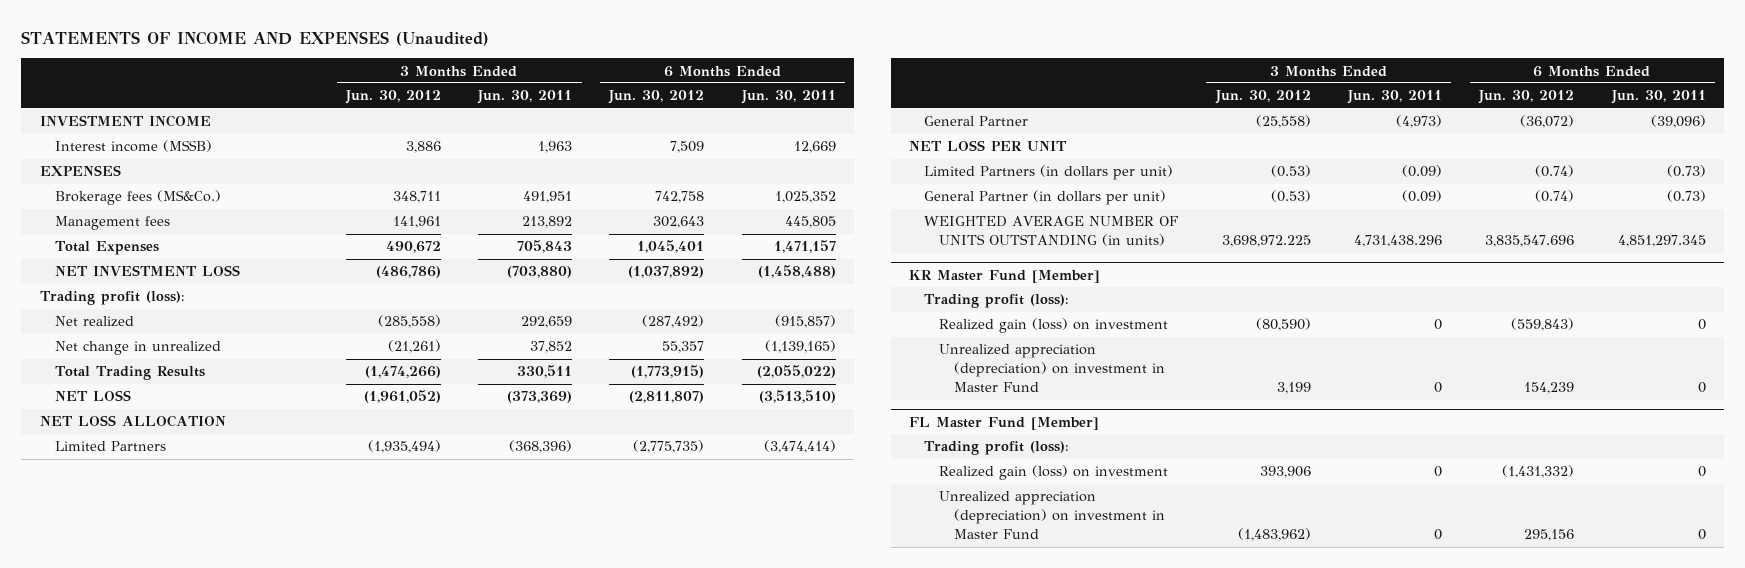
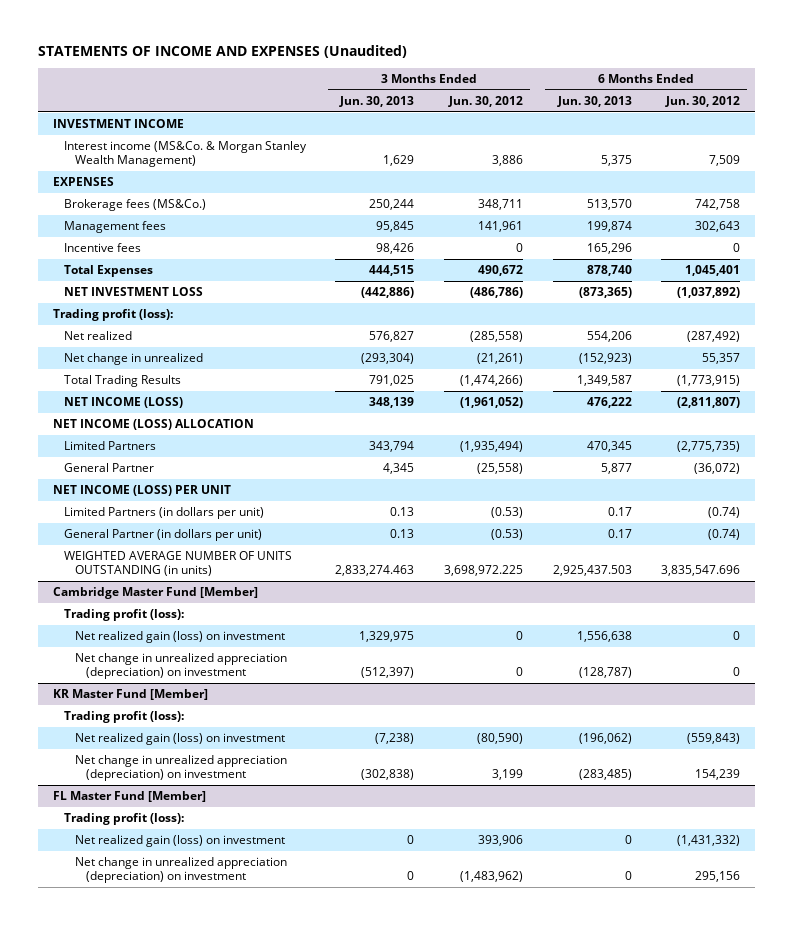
[477,90,573,105] Jun. 30, 2011 -> none
[740,90,836,105] Jun. 30, 2011 -> none
none -> [339,95,415,107] Jun. 30, 2013
none -> [556,95,632,107] Jun. 30, 2013
[54,140,212,153] Interest income (MSSB) -> [63,141,307,168] Interest income (MS&Co. & Morgan Stanley Wealth Management)
none -> [63,243,141,253] Incentive fees
[54,390,131,402] NET LOSS -> [63,397,183,409] NET INCOME (LOSS)
[39,415,226,428] NET LOSS ALLOCATION -> [52,419,254,431] NET INCOME (LOSS) ALLOCATION
[909,140,1068,152] NET LOSS PER UNIT -> [52,485,231,497] NET INCOME (LOSS) PER UNIT
none -> [52,587,258,600] Cambridge Master Fund [Member]
none -> [63,609,184,622] Trading profit (loss):
none -> [74,631,285,644] Net realized gain (loss) on investment
none -> [74,653,287,680] Net change in unrealized appreciation (depreciation) on investment
[939,318,1169,334] Realized gain (loss) on investment -> [74,733,285,746] Net realized gain (loss) on investment
[939,344,1166,393] Unrealized appreciation (depreciation) on investment in Master Fund -> [74,755,287,782] Net change in unrealized appreciation (depreciation) on investment
[939,465,1169,481] Realized gain (loss) on investment -> [74,835,285,848] Net realized gain (loss) on investment
[939,491,1166,540] Unrealized appreciation (depreciation) on investment in Master Fund -> [74,857,287,884] Net change in unrealized appreciation (depreciation) on investment

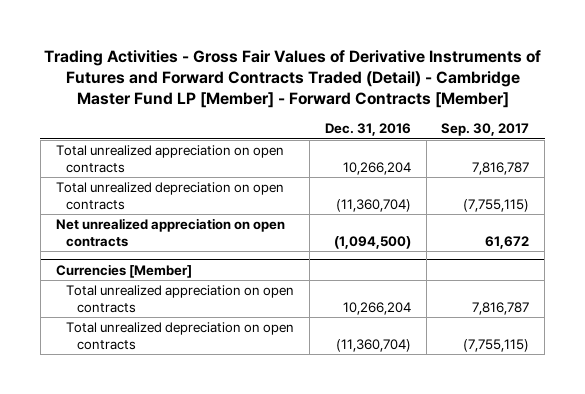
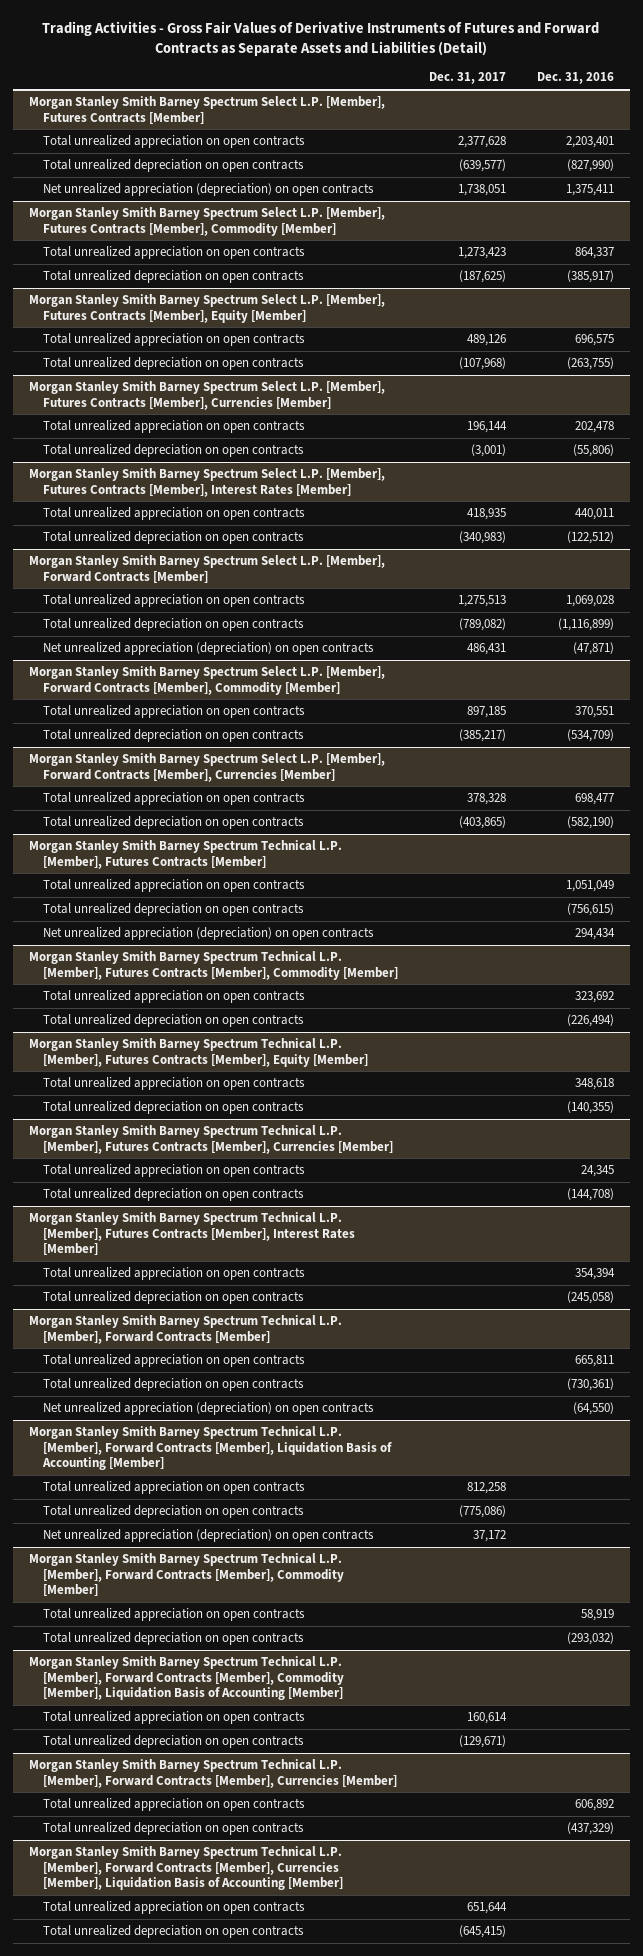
[43,49,541,109] Trading Activities - Gross Fair Values of Derivative Instruments of Futures and Forward Contracts Traded (Detail) - Cambridge Master Fund LP [Member] - Forward Contracts [Member] -> [42,20,600,56] Trading Activities - Gross Fair Values of Derivative Instruments of Futures and Forward Contracts as Separate Assets and Liabilities (Detail)
[441,123,530,137] Sep. 30, 2017 -> none
none -> [428,72,506,85] Dec. 31, 2017
[55,263,192,278] Currencies [Member] -> none
none -> [28,96,385,124] Morgan Stanley Smith Barney Spectrum Select L.P. [Member], Futures Contracts [Member]
[342,161,411,175] 10,266,204 -> [566,136,615,149] 2,203,401
[335,198,411,212] (11,360,704) -> [567,159,615,173] (827,990)
[55,218,285,247] Net unrealized appreciation on open contracts -> [42,183,374,197] Net unrealized appreciation (depreciation) on open contracts
[333,235,411,249] (1,094,500) -> [566,184,615,197] 1,375,411
none -> [28,207,385,236] Morgan Stanley Smith Barney Spectrum Select L.P. [Member], Futures Contracts [Member], Commodity [Member]
[342,301,411,315] 10,266,204 -> [575,247,615,260] 864,337
[335,338,411,352] (11,360,704) -> [567,270,615,284] (385,917)
none -> [28,294,385,323] Morgan Stanley Smith Barney Spectrum Select L.P. [Member], Futures Contracts [Member], Equity [Member]
none -> [42,333,305,347] Total unrealized appreciation on open contracts
none -> [42,357,304,371] Total unrealized depreciation on open contracts
none -> [28,381,385,410] Morgan Stanley Smith Barney Spectrum Select L.P. [Member], Futures Contracts [Member], Currencies [Member]
none -> [42,420,305,434] Total unrealized appreciation on open contracts
none -> [42,444,304,458] Total unrealized depreciation on open contracts
none -> [28,468,385,497] Morgan Stanley Smith Barney Spectrum Select L.P. [Member], Futures Contracts [Member], Interest Rates [Member]
none -> [42,507,305,521] Total unrealized appreciation on open contracts
none -> [42,531,304,545] Total unrealized depreciation on open contracts
none -> [28,555,385,583] Morgan Stanley Smith Barney Spectrum Select L.P. [Member], Forward Contracts [Member]
none -> [42,594,305,608] Total unrealized appreciation on open contracts
none -> [42,618,304,632] Total unrealized depreciation on open contracts
none -> [42,642,374,656] Net unrealized appreciation (depreciation) on open contracts
none -> [28,666,385,695] Morgan Stanley Smith Barney Spectrum Select L.P. [Member], Forward Contracts [Member], Commodity [Member]
none -> [42,705,305,719] Total unrealized appreciation on open contracts
none -> [42,729,304,743] Total unrealized depreciation on open contracts
none -> [28,753,385,782] Morgan Stanley Smith Barney Spectrum Select L.P. [Member], Forward Contracts [Member], Currencies [Member]
none -> [42,792,305,806] Total unrealized appreciation on open contracts
none -> [42,816,304,830] Total unrealized depreciation on open contracts
none -> [28,840,342,869] Morgan Stanley Smith Barney Spectrum Technical L.P. [Member], Futures Contracts [Member]
none -> [42,879,305,893] Total unrealized appreciation on open contracts
none -> [42,903,304,917] Total unrealized depreciation on open contracts
none -> [42,927,374,941] Net unrealized appreciation (depreciation) on open contracts
none -> [28,951,398,980] Morgan Stanley Smith Barney Spectrum Technical L.P. [Member], Futures Contracts [Member], Commodity [Member]
none -> [42,990,305,1004] Total unrealized appreciation on open contracts
none -> [42,1014,304,1028] Total unrealized depreciation on open contracts
none -> [28,1038,368,1067] Morgan Stanley Smith Barney Spectrum Technical L.P. [Member], Futures Contracts [Member], Equity [Member]
none -> [42,1077,305,1091] Total unrealized appreciation on open contracts
none -> [42,1101,304,1115] Total unrealized depreciation on open contracts
none -> [28,1125,393,1154] Morgan Stanley Smith Barney Spectrum Technical L.P. [Member], Futures Contracts [Member], Currencies [Member]
none -> [42,1164,305,1178] Total unrealized appreciation on open contracts
none -> [42,1188,304,1202] Total unrealized depreciation on open contracts
none -> [28,1212,355,1256] Morgan Stanley Smith Barney Spectrum Technical L.P. [Member], Futures Contracts [Member], Interest Rates [Member]
none -> [42,1267,305,1281] Total unrealized appreciation on open contracts
none -> [42,1291,304,1305] Total unrealized depreciation on open contracts
none -> [28,1315,342,1344] Morgan Stanley Smith Barney Spectrum Technical L.P. [Member], Forward Contracts [Member]
none -> [42,1354,305,1368] Total unrealized appreciation on open contracts
none -> [42,1378,304,1392] Total unrealized depreciation on open contracts
none -> [42,1402,374,1416] Net unrealized appreciation (depreciation) on open contracts
none -> [28,1426,392,1471] Morgan Stanley Smith Barney Spectrum Technical L.P. [Member], Forward Contracts [Member], Liquidation Basis of Accounting [Member]
none -> [42,1481,305,1495] Total unrealized appreciation on open contracts
none -> [42,1505,304,1519] Total unrealized depreciation on open contracts
none -> [42,1529,374,1543] Net unrealized appreciation (depreciation) on open contracts
none -> [28,1553,344,1597] Morgan Stanley Smith Barney Spectrum Technical L.P. [Member], Forward Contracts [Member], Commodity [Member]
none -> [42,1608,305,1622] Total unrealized appreciation on open contracts
none -> [42,1632,304,1646] Total unrealized depreciation on open contracts
none -> [28,1656,344,1701] Morgan Stanley Smith Barney Spectrum Technical L.P. [Member], Forward Contracts [Member], Commodity [Member], Liquidation Basis of Accounting [Member]
none -> [42,1711,305,1725] Total unrealized appreciation on open contracts
none -> [42,1735,304,1749] Total unrealized depreciation on open contracts
none -> [28,1759,397,1788] Morgan Stanley Smith Barney Spectrum Technical L.P. [Member], Forward Contracts [Member], Currencies [Member]
none -> [42,1798,305,1812] Total unrealized appreciation on open contracts
none -> [42,1822,304,1836] Total unrealized depreciation on open contracts
none -> [28,1846,343,1891] Morgan Stanley Smith Barney Spectrum Technical L.P. [Member], Forward Contracts [Member], Currencies [Member], Liquidation Basis of Accounting [Member]
none -> [42,1901,305,1915] Total unrealized appreciation on open contracts
none -> [42,1925,304,1939] Total unrealized depreciation on open contracts

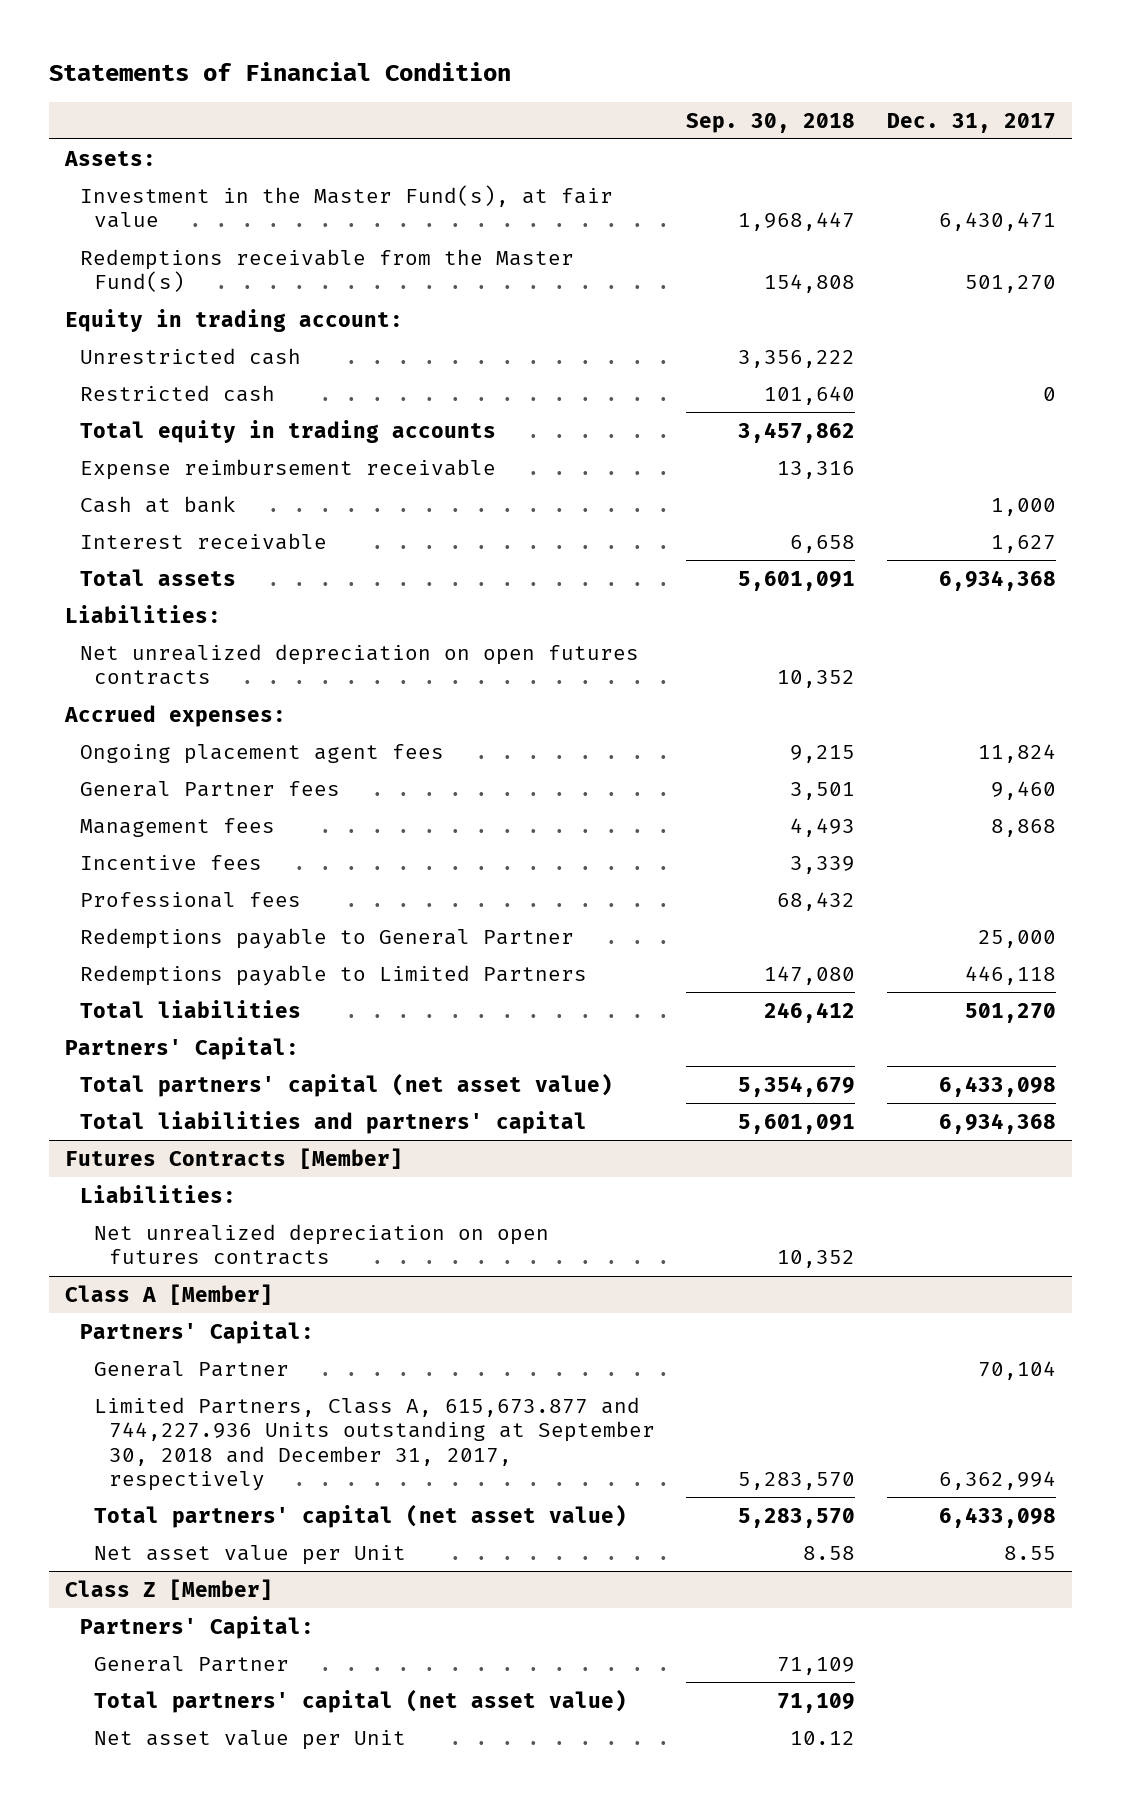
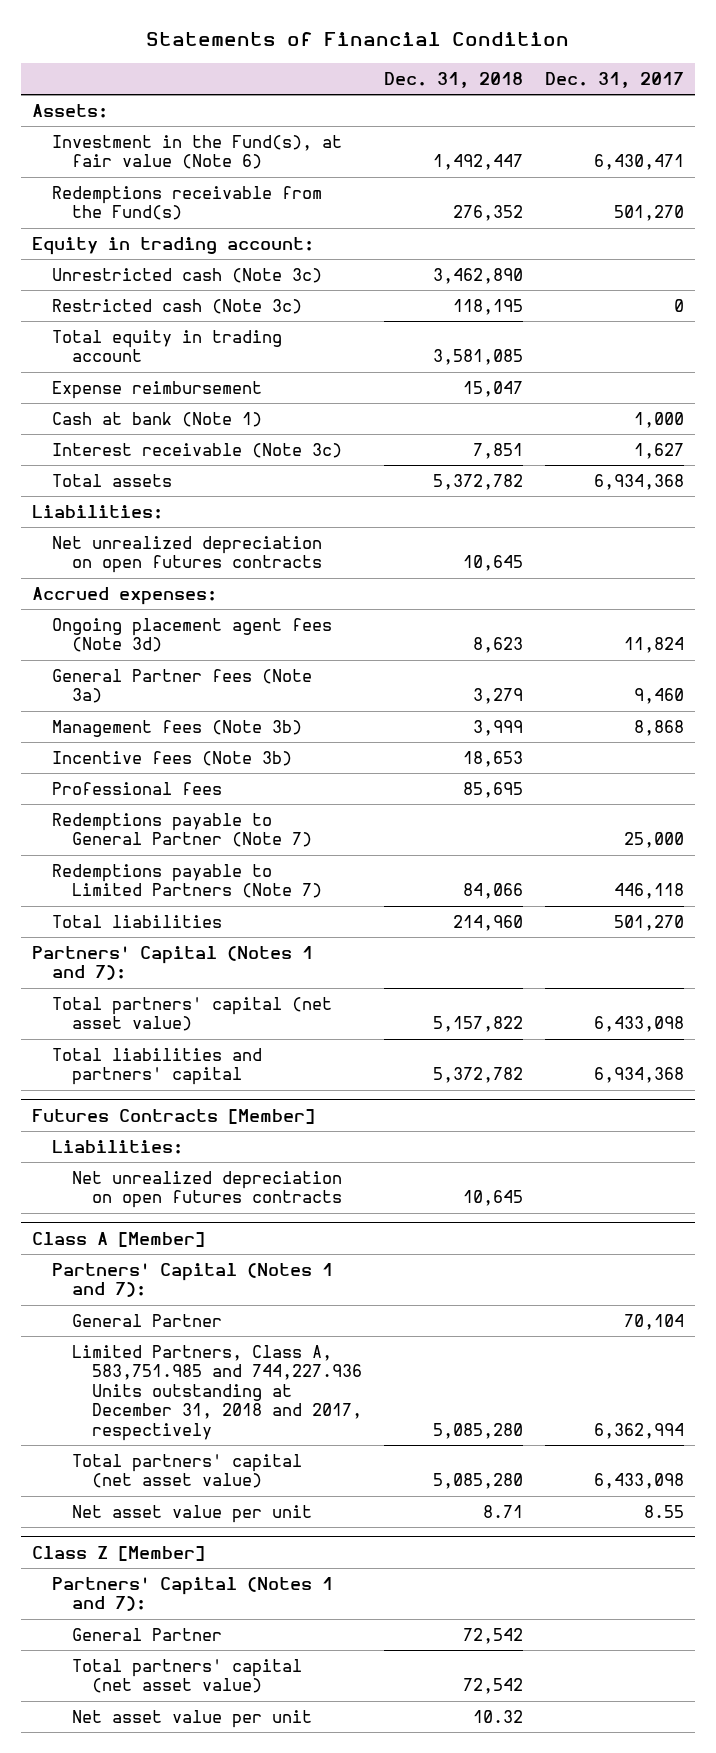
[686,112,856,133] Sep. 30, 2018 -> none
none -> [383,71,523,88] Dec. 31, 2018
[79,184,613,229] Investment in the Master Fund(s), at fair value -> [52,134,343,170] Investment in the Fund(s), at fair value (Note 6)
[79,248,574,293] Redemptions receivable from the Master Fund(s) -> [52,185,323,221] Redemptions receivable from the Fund(s)
[79,347,301,365] Unrestricted cash -> [52,267,323,283] Unrestricted cash (Note 3c)
[79,384,275,402] Restricted cash -> [52,298,303,314] Restricted cash (Note 3c)
[79,419,496,443] Total equity in trading accounts -> [52,329,283,363] Total equity in trading account
[79,458,496,480] Expense reimbursement receivable -> [52,380,263,399] Expense reimbursement
[79,495,236,513] Cash at bank -> [52,411,263,427] Cash at bank (Note 1)
[79,532,327,550] Interest receivable -> [52,442,343,458] Interest receivable (Note 3c)
[79,743,444,764] Ongoing placement agent fees -> [52,617,333,653] Ongoing placement agent fees (Note 3d)
[79,780,340,797] General Partner fees -> [52,668,313,704] General Partner fees (Note 3a)
[79,817,275,837] Management fees -> [52,719,303,737] Management fees (Note 3b)
[79,854,262,870] Incentive fees -> [52,750,293,766] Incentive fees (Note 3b)
[79,927,574,949] Redemptions payable to General Partner -> [52,812,312,848] Redemptions payable to General Partner (Note 7)
[79,964,587,986] Redemptions payable to Limited Partners -> [52,863,322,899] Redemptions payable to Limited Partners (Note 7)
[65,1036,300,1060] Partners' Capital: -> [32,945,314,981] Partners' Capital (Notes 1 and 7):
[79,1320,314,1344] Partners' Capital: -> [52,1262,334,1298] Partners' Capital (Notes 1 and 7):
[94,1396,655,1492] Limited Partners, Class A, 615,673.877 and 744,227.936 Units outstanding at September 30, 2018 and December 31, 2017, respectively -> [71,1344,362,1441] Limited Partners, Class A, 583,751.985 and 744,227.936 Units outstanding at December 31, 2018 and 2017, respectively
[94,1544,407,1565] Net asset value per Unit -> [71,1504,312,1523] Net asset value per unit
[79,1615,314,1639] Partners' Capital: -> [52,1576,334,1612] Partners' Capital (Notes 1 and 7):
[94,1729,407,1750] Net asset value per Unit -> [71,1709,312,1728] Net asset value per unit

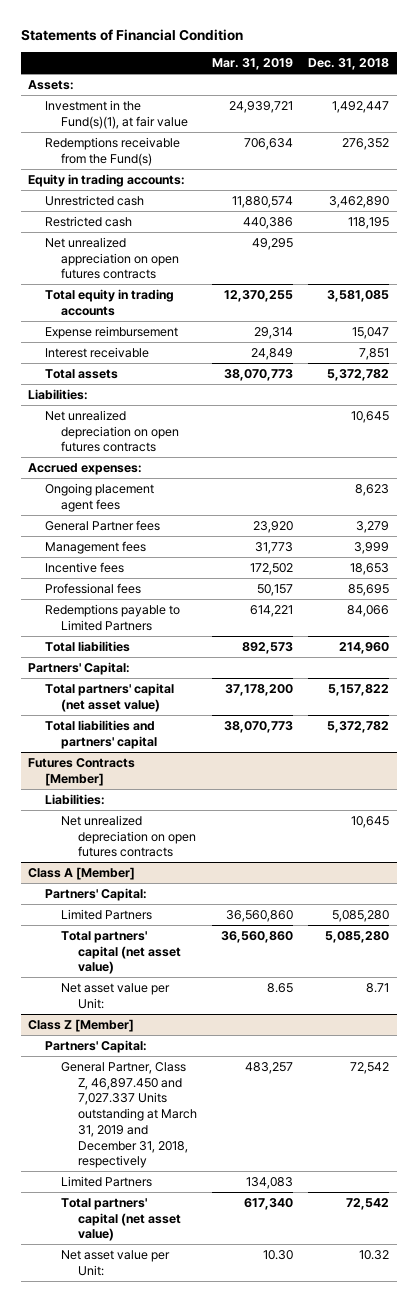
[544,71,684,88] Dec. 31, 2017 -> none
none -> [211,57,293,70] Mar. 31, 2019
[52,134,343,170] Investment in the Fund(s), at fair value (Note 6) -> [44,99,189,129] Investment in the Fund(s)(1), at fair value
[32,236,315,255] Equity in trading account: -> [28,173,186,187] Equity in trading accounts:
[52,267,323,283] Unrestricted cash (Note 3c) -> [44,194,144,206] Unrestricted cash
[52,298,303,314] Restricted cash (Note 3c) -> [44,215,132,227] Restricted cash
none -> [44,236,180,280] Net unrealized appreciation on open futures contracts
[52,329,283,363] Total equity in trading account -> [44,288,174,316] Total equity in trading accounts
[52,411,263,427] Cash at bank (Note 1) -> none
[52,442,343,458] Interest receivable (Note 3c) -> [44,346,149,358] Interest receivable
[52,617,333,653] Ongoing placement agent fees (Note 3d) -> [44,482,154,512] Ongoing placement agent fees
[52,668,313,704] General Partner fees (Note 3a) -> [44,519,160,531] General Partner fees
[52,719,303,737] Management fees (Note 3b) -> [44,540,146,554] Management fees
[52,750,293,766] Incentive fees (Note 3b) -> [44,561,124,573] Incentive fees
[52,812,312,848] Redemptions payable to General Partner (Note 7) -> none
[52,863,322,899] Redemptions payable to Limited Partners (Note 7) -> [44,603,180,631] Redemptions payable to Limited Partners
[32,945,314,981] Partners' Capital (Notes 1 and 7): -> [28,661,131,675] Partners' Capital:
[71,1313,222,1327] General Partner -> none
[52,1262,334,1298] Partners' Capital (Notes 1 and 7): -> [44,887,147,901] Partners' Capital:
[71,1344,362,1441] Limited Partners, Class A, 583,751.985 and 744,227.936 Units outstanding at December 31, 2018 and 2017, respectively -> [61,908,153,920] Limited Partners
[71,1504,312,1523] Net asset value per unit -> [61,982,171,1009] Net asset value per Unit:
[52,1576,334,1612] Partners' Capital (Notes 1 and 7): -> [44,1039,147,1053] Partners' Capital:
[71,1627,222,1641] General Partner -> [61,1061,197,1169] General Partner, Class Z, 46,897.450 and 7,027.337 Units outstanding at March 31, 2019 and December 31, 2018, respectively
none -> [61,1175,153,1187] Limited Partners
[71,1709,312,1728] Net asset value per unit -> [61,1249,171,1276] Net asset value per Unit:

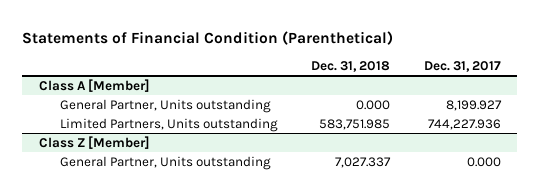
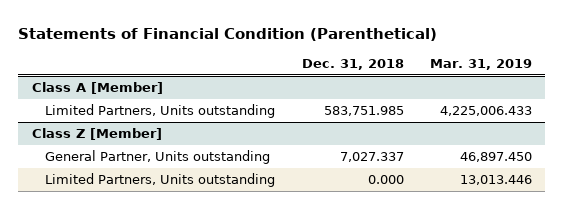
[423,61,501,73] Dec. 31, 2017 -> none
none -> [429,59,532,71] Mar. 31, 2019
[59,98,271,113] General Partner, Units outstanding -> none
none -> [45,173,276,188] Limited Partners, Units outstanding

